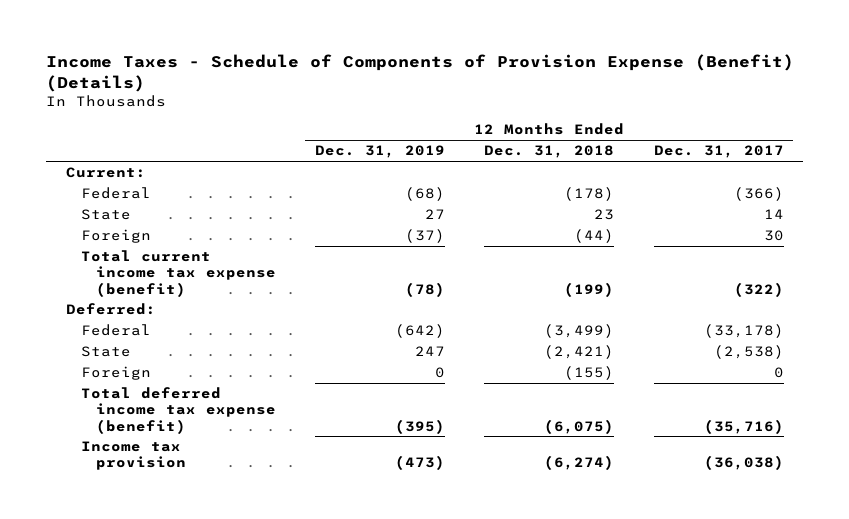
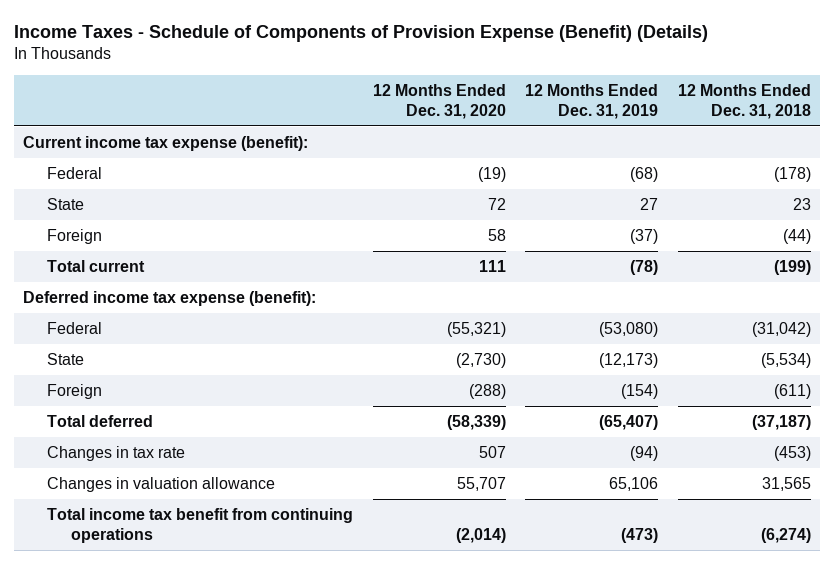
[653,145,784,159] Dec. 31, 2017 -> none
none -> [372,84,506,119] 12 Months Ended Dec. 31, 2020
[65,167,146,179] Current: -> [23,136,309,152] Current income tax expense (benefit):
[80,250,276,297] Total current income tax expense (benefit) -> [47,260,146,273] Total current
[65,303,156,316] Deferred: -> [23,291,317,307] Deferred income tax expense (benefit):
[395,324,446,339] (642) -> [599,322,659,338] (53,080)
[544,324,615,339] (3,499) -> [751,322,811,338] (31,042)
[415,346,446,357] 247 -> [599,353,659,369] (12,173)
[544,345,615,360] (2,421) -> [760,353,811,369] (5,534)
[435,367,446,379] 0 -> [621,384,659,400] (154)
[564,366,615,381] (155) -> [773,384,811,400] (611)
[80,387,276,434] Total deferred income tax expense (benefit) -> [47,415,154,428] Total deferred
[395,418,446,434] (395) -> [599,415,659,431] (65,407)
[544,418,615,434] (6,075) -> [751,415,811,431] (37,187)
none -> [47,446,186,462] Changes in tax rate
none -> [47,477,276,493] Changes in valuation allowance
[80,441,186,471] Income tax provision -> [47,508,354,543] Total income tax benefit from continuing operations

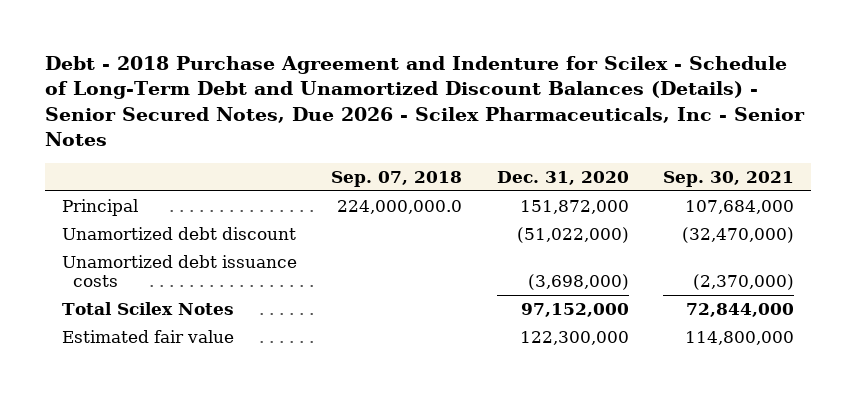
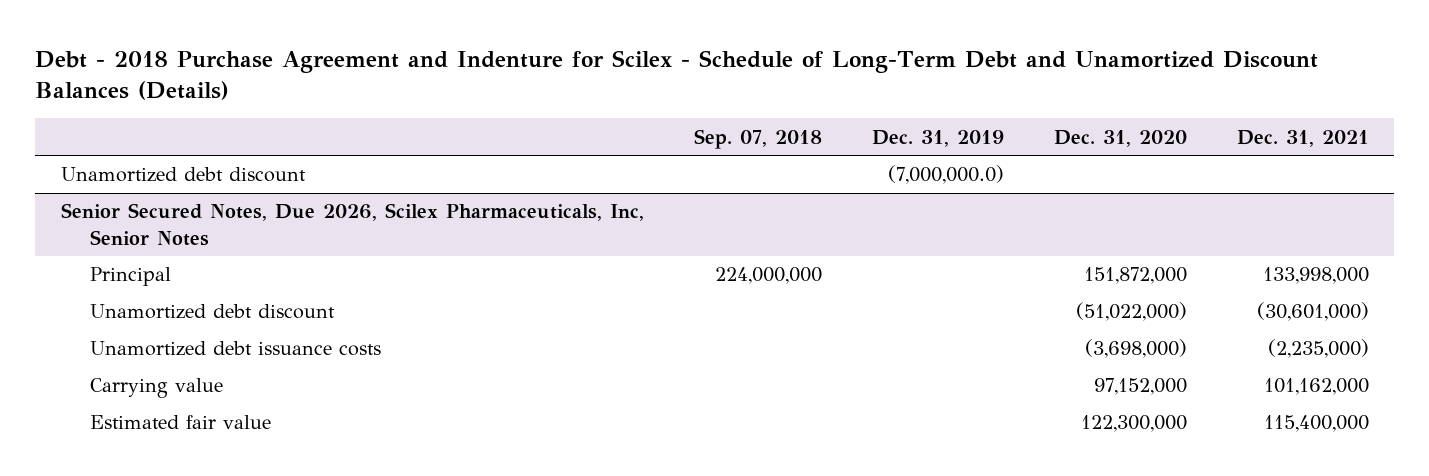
[44,55,805,147] Debt - 2018 Purchase Agreement and Indenture for Scilex - Schedule of Long-Term Debt and Unamortized Discount Balances (Details) - Senior Secured Notes, Due 2026 - Scilex Pharmaceuticals, Inc - Senior Notes -> [35,49,1319,101] Debt - 2018 Purchase Agreement and Indenture for Scilex - Schedule of Long-Term Debt and Unamortized Discount Balances (Details)
[662,170,794,187] Sep. 30, 2021 -> none
none -> [871,129,1004,147] Dec. 31, 2019
none -> [1236,129,1369,147] Dec. 31, 2021
none -> [60,167,306,183] Unamortized debt discount
none -> [60,203,644,246] Senior Secured Notes, Due 2026, Scilex Pharmaceuticals, Inc, Senior Notes
[337,199,463,214] 224,000,000.0 -> [714,267,822,285] 224,000,000
[61,301,234,315] Total Scilex Notes -> [90,378,224,399] Carrying value

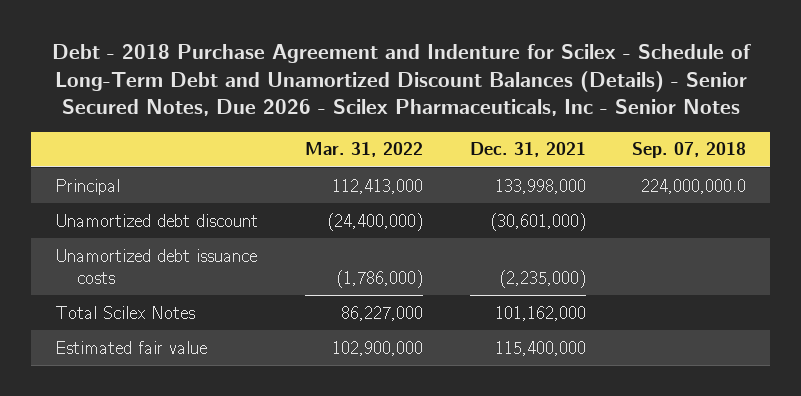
[35,49,1319,101] Debt - 2018 Purchase Agreement and Indenture for Scilex - Schedule of Long-Term Debt and Unamortized Discount Balances (Details) -> [51,44,751,117] Debt - 2018 Purchase Agreement and Indenture for Scilex - Schedule of Long-Term Debt and Unamortized Discount Balances (Details) - Senior Secured Notes, Due 2026 - Scilex Pharmaceuticals, Inc - Senior Notes
[871,129,1004,147] Dec. 31, 2019 -> none
[1053,129,1187,147] Dec. 31, 2020 -> none
none -> [304,142,423,158] Mar. 31, 2022
[60,167,306,183] Unamortized debt discount -> none
[60,203,644,246] Senior Secured Notes, Due 2026, Scilex Pharmaceuticals, Inc, Senior Notes -> none
[714,267,822,285] 224,000,000 -> [641,178,747,194] 224,000,000.0
[90,378,224,399] Carrying value -> [54,305,195,319] Total Scilex Notes

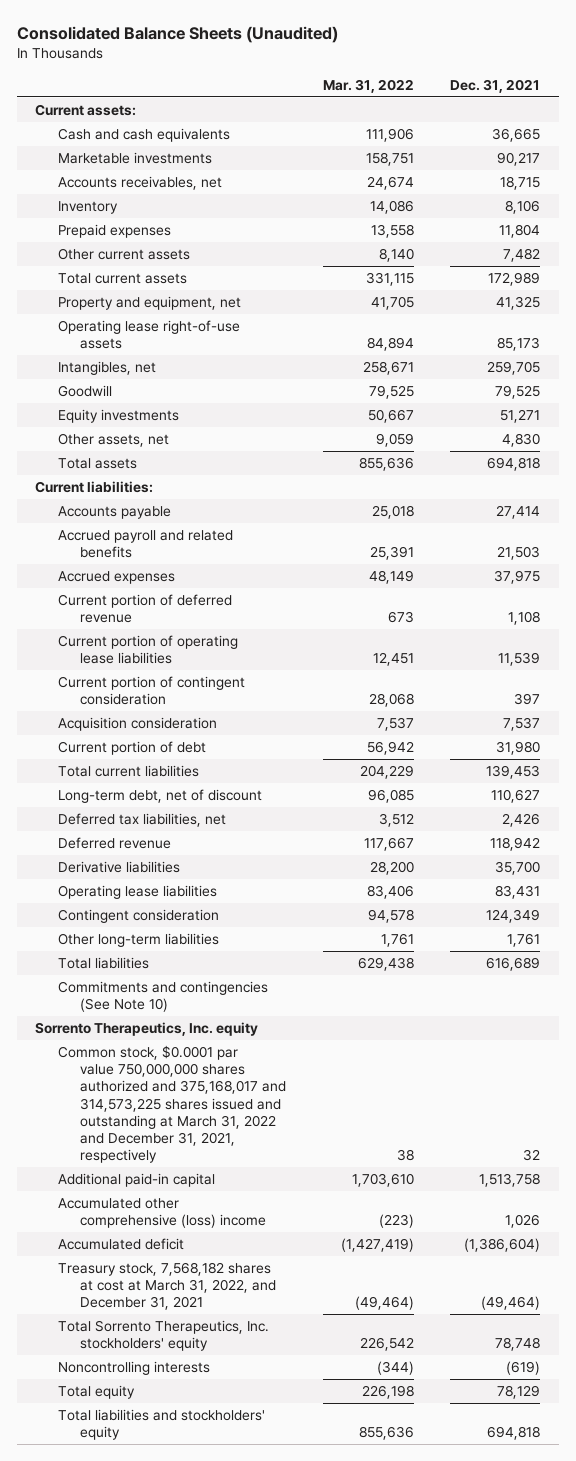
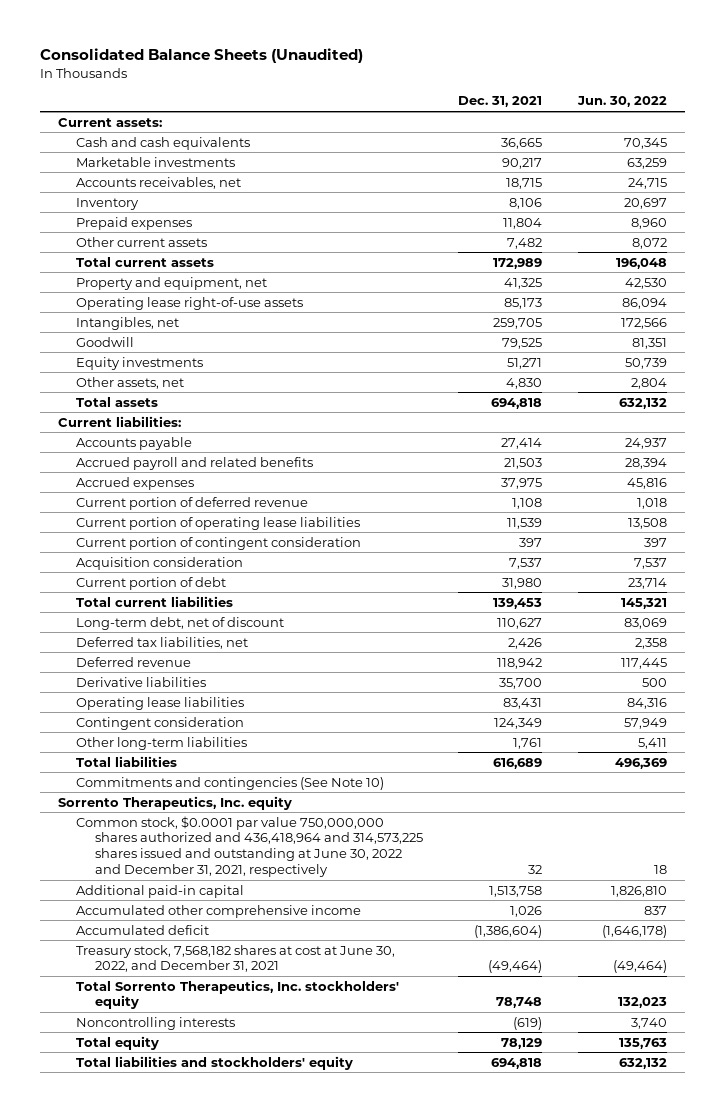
[322,78,414,93] Mar. 31, 2022 -> none
none -> [576,96,667,108] Jun. 30, 2022
[57,1045,287,1163] Common stock, $0.0001 par value 750,000,000 shares authorized and 375,168,017 and 314,573,225 shares issued and outstanding at March 31, 2022 and December 31, 2021, respectively -> [76,815,423,877] Common stock, $0.0001 par value 750,000,000 shares authorized and 436,418,964 and 314,573,225 shares issued and outstanding at June 30, 2022 and December 31, 2021, respectively
[57,1198,267,1229] Accumulated other comprehensive (loss) income -> [76,904,362,918] Accumulated other comprehensive income
[57,1262,277,1311] Treasury stock, 7,568,182 shares at cost at March 31, 2022, and December 31, 2021 -> [76,944,396,973] Treasury stock, 7,568,182 shares at cost at June 30, 2022, and December 31, 2021

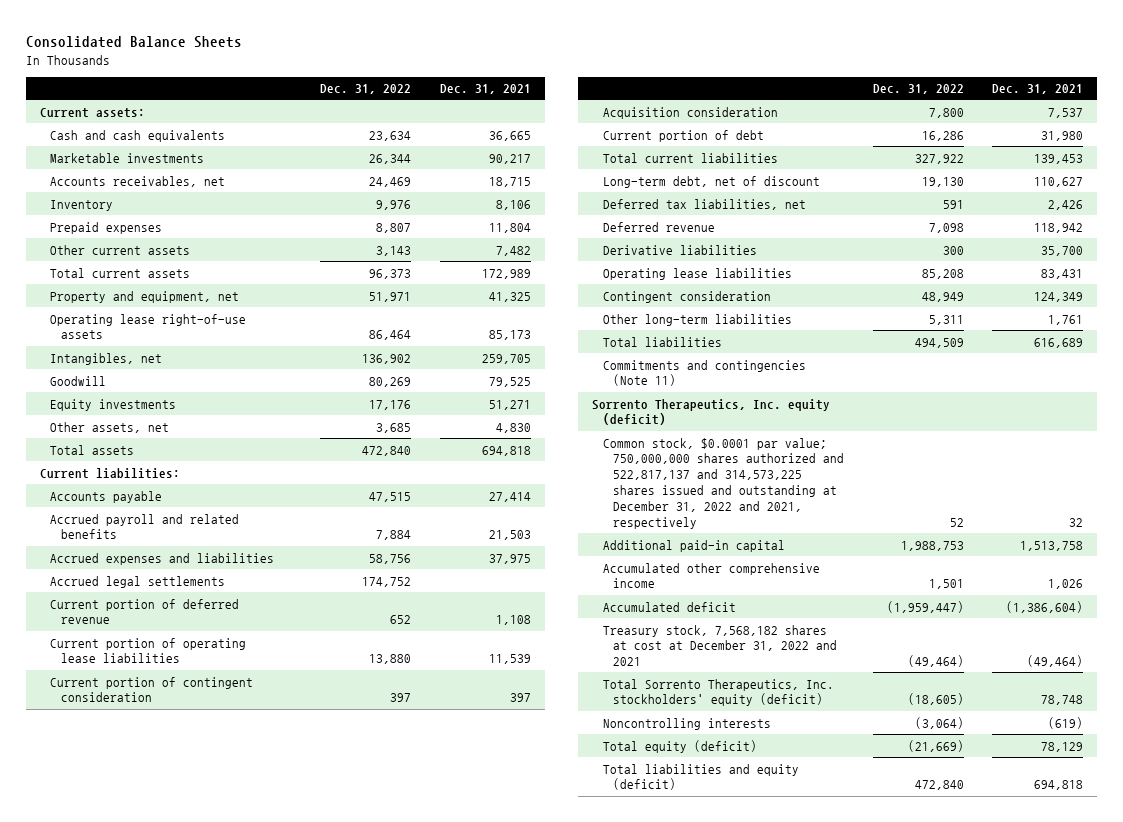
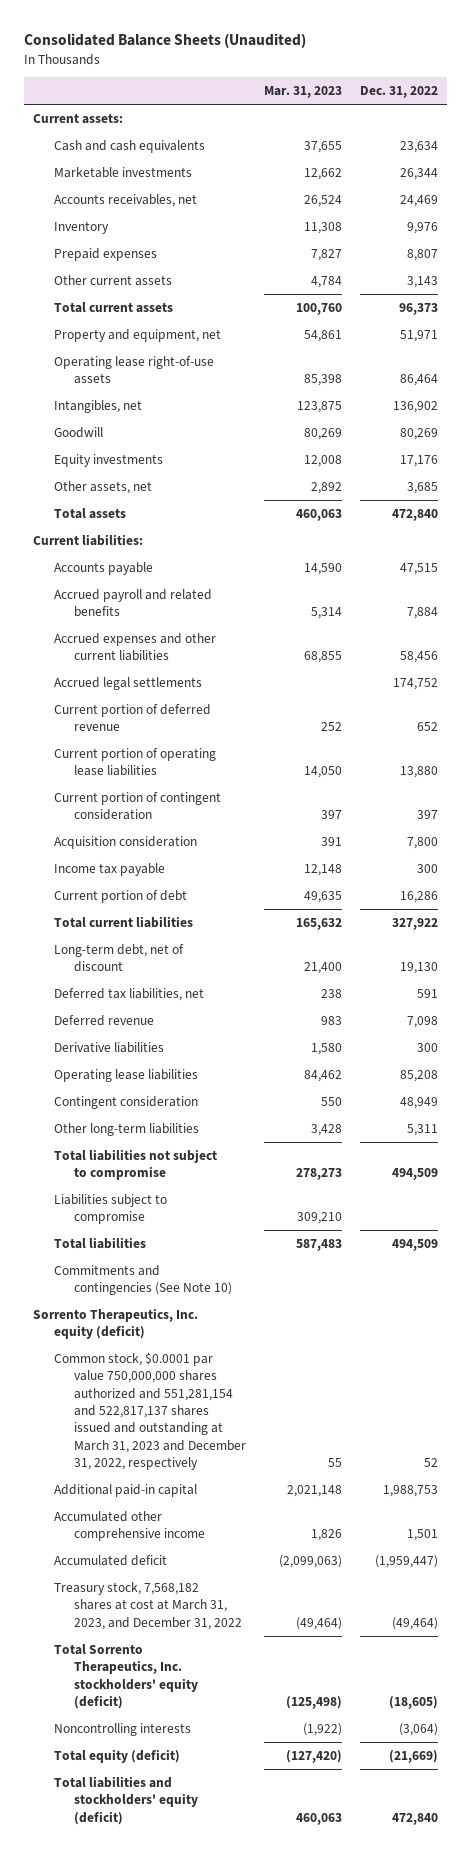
[25,35,242,48] Consolidated Balance Sheets -> [24,33,307,49] Consolidated Balance Sheets (Unaudited)
[439,84,531,95] Dec. 31, 2021 -> none
none -> [263,86,342,99] Mar. 31, 2023
[50,552,275,565] Accrued expenses and liabilities -> [53,632,216,662] Accrued expenses and other current liabilities
[369,553,412,564] 58,756 -> [400,651,439,664] 58,456
none -> [53,862,165,876] Income tax payable
none -> [53,1148,217,1181] Total liabilities not subject to compromise
none -> [53,1193,167,1225] Liabilities subject to compromise
[602,359,806,387] Commitments and contingencies (Note 11) -> [53,1264,232,1296] Commitments and contingencies (See Note 10)
[602,437,845,529] Common stock, $0.0001 par value; 750,000,000 shares authorized and 522,817,137 and 314,573,225 shares issued and outstanding at December 31, 2022 and 2021, respectively -> [53,1351,246,1471] Common stock, $0.0001 par value 750,000,000 shares authorized and 551,281,154 and 522,817,137 shares issued and outstanding at March 31, 2023 and December 31, 2022, respectively
[602,624,838,667] Treasury stock, 7,568,182 shares at cost at December 31, 2022 and 2021 -> [53,1581,242,1630] Treasury stock, 7,568,182 shares at cost at March 31, 2023, and December 31, 2022
[602,763,799,791] Total liabilities and equity (deficit) -> [53,1775,198,1825] Total liabilities and stockholders' equity (deficit)

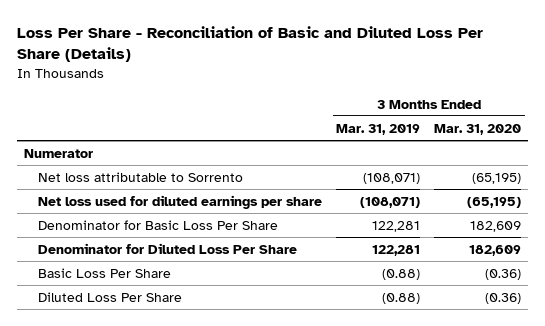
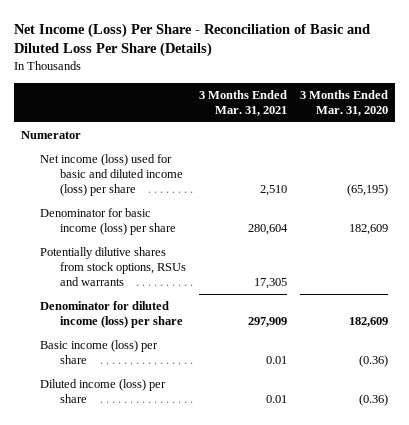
[16,26,483,63] Loss Per Share - Reconciliation of Basic and Diluted Loss Per Share (Details) -> [13,22,370,58] Net Income (Loss) Per Share - Reconciliation of Basic and Diluted Loss Per Share (Details)
[336,123,421,135] Mar. 31, 2019 -> none
none -> [199,89,288,116] 3 Months Ended Mar. 31, 2021
[37,171,243,182] Net loss attributable to Sorrento -> none
[37,194,322,209] Net loss used for diluted earnings per share -> [40,154,184,197] Net income (loss) used for basic and diluted income (loss) per share
[37,219,278,230] Denominator for Basic Loss Per Share -> [40,208,177,236] Denominator for basic income (loss) per share
none -> [40,247,187,287] Potentially dilutive shares from stock options, RSUs and warrants
[37,242,297,254] Denominator for Diluted Loss Per Share -> [40,301,184,329] Denominator for diluted income (loss) per share
[37,267,171,278] Basic Loss Per Share -> [40,340,159,365] Basic income (loss) per share
[37,291,182,302] Diluted Loss Per Share -> [40,379,167,404] Diluted income (loss) per share

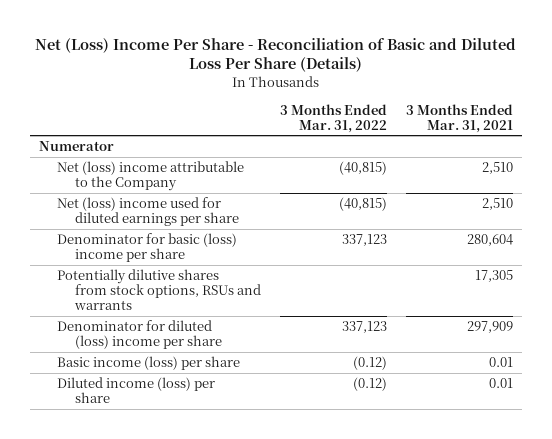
[13,22,370,58] Net Income (Loss) Per Share - Reconciliation of Basic and Diluted Loss Per Share (Details) -> [34,37,516,73] Net (Loss) Income Per Share - Reconciliation of Basic and Diluted Loss Per Share (Details)
[300,89,389,116] 3 Months Ended Mar. 31, 2020 -> none
none -> [280,103,388,133] 3 Months Ended Mar. 31, 2022
none -> [57,160,245,192] Net (loss) income attributable to the Company
[40,154,184,197] Net income (loss) used for basic and diluted income (loss) per share -> [57,196,240,227] Net (loss) income used for diluted earnings per share
[40,208,177,236] Denominator for basic income (loss) per share -> [57,232,238,263] Denominator for basic (loss) income per share
[40,301,184,329] Denominator for diluted income (loss) per share -> [57,319,223,350] Denominator for diluted (loss) income per share

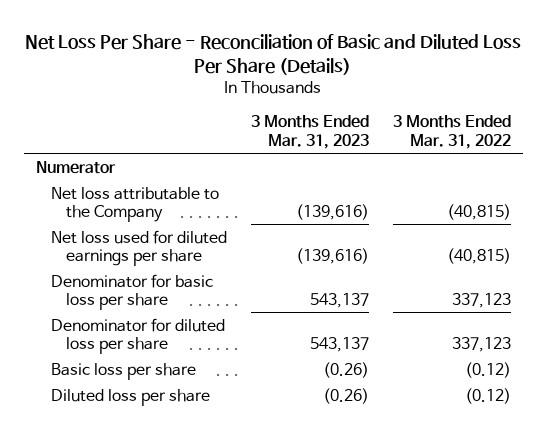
[34,37,516,73] Net (Loss) Income Per Share - Reconciliation of Basic and Diluted Loss Per Share (Details) -> [25,34,522,76] Net Loss Per Share - Reconciliation of Basic and Diluted Loss Per Share (Details)
[405,103,513,133] 3 Months Ended Mar. 31, 2021 -> none
none -> [250,115,369,149] 3 Months Ended Mar. 31, 2023
[57,268,262,311] Potentially dilutive shares from stock options, RSUs and warrants -> none
[57,160,245,192] Net (loss) income attributable to the Company -> [50,186,219,222] Net loss attributable to the Company
[57,196,240,227] Net (loss) income used for diluted earnings per share -> [50,229,227,266] Net loss used for diluted earnings per share
[57,232,238,263] Denominator for basic (loss) income per share -> [50,273,213,310] Denominator for basic loss per share
[57,319,223,350] Denominator for diluted (loss) income per share -> [50,317,225,354] Denominator for diluted loss per share
[57,355,241,370] Basic income (loss) per share -> [50,362,196,380] Basic loss per share
[57,376,216,404] Diluted income (loss) per share -> [50,388,210,406] Diluted loss per share

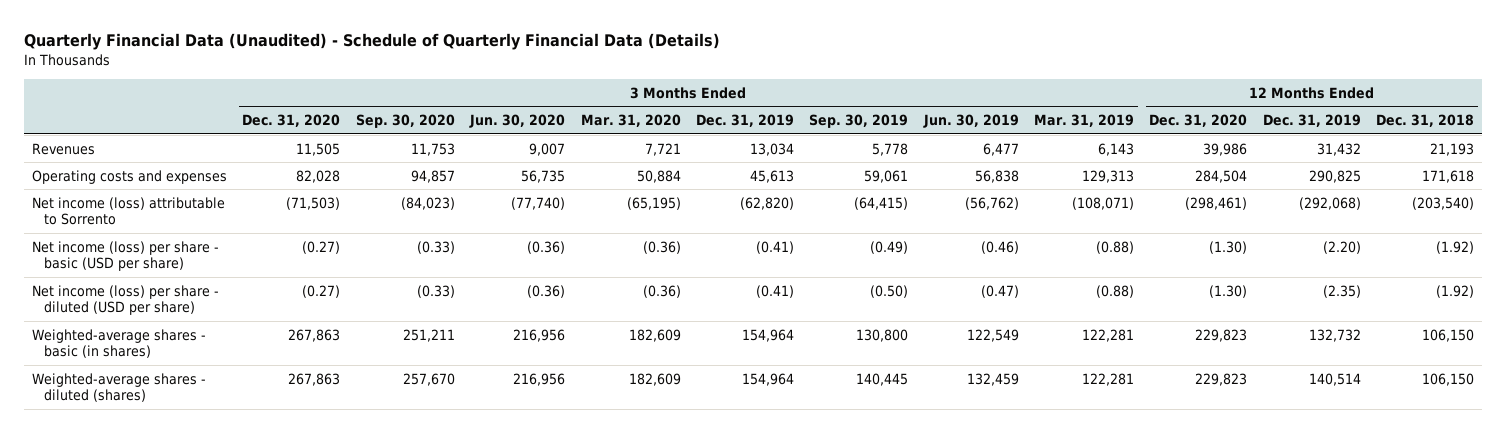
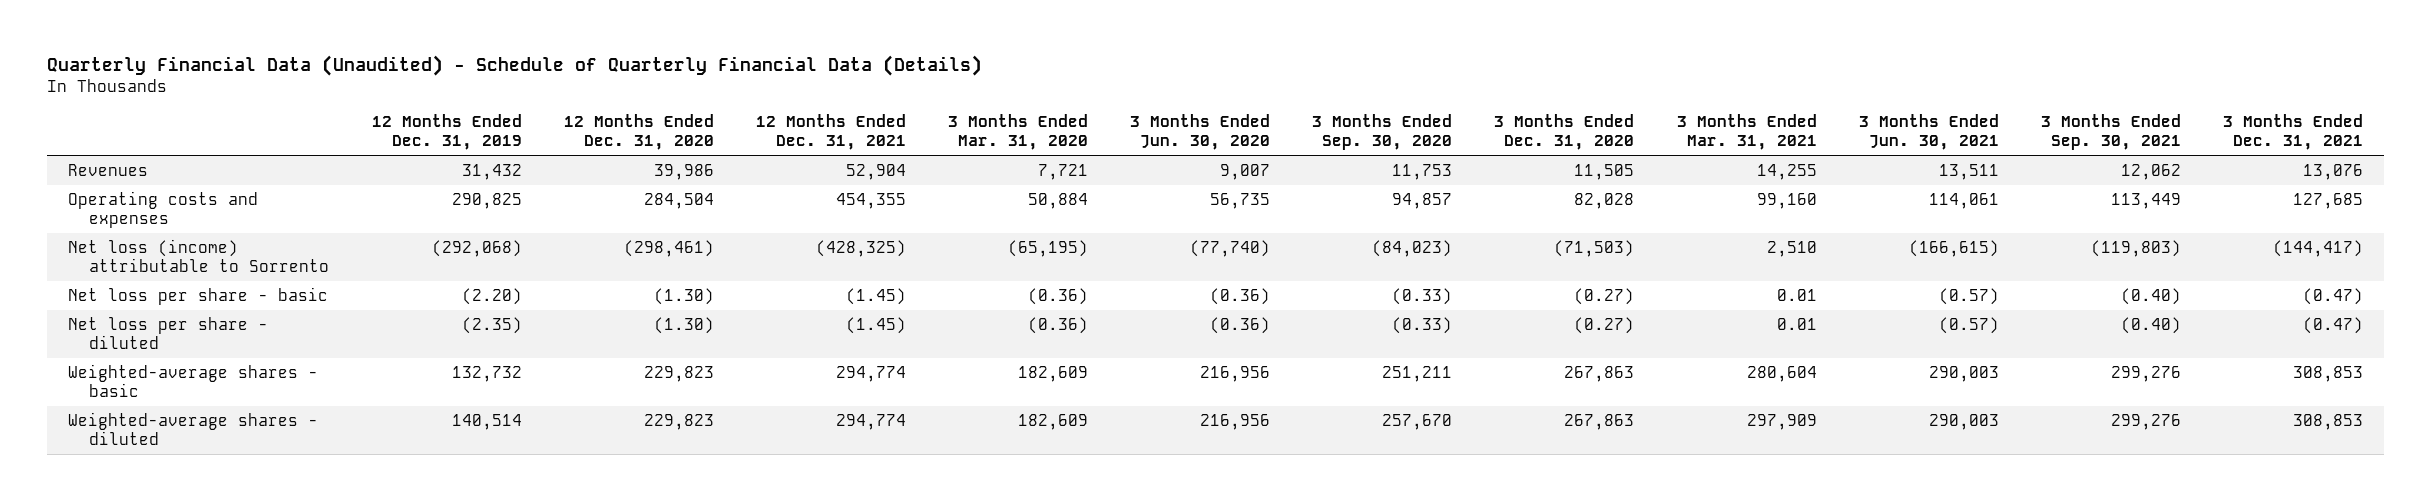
[695,114,794,128] Dec. 31, 2019 -> none
[809,114,909,129] Sep. 30, 2019 -> none
[922,114,1019,129] Jun. 30, 2019 -> none
[1034,114,1135,128] Mar. 31, 2019 -> none
[1376,114,1475,128] Dec. 31, 2018 -> none
none -> [755,114,906,150] 12 Months Ended Dec. 31, 2021
none -> [1676,114,1817,150] 3 Months Ended Mar. 31, 2021
none -> [1858,114,1999,150] 3 Months Ended Jun. 30, 2021
none -> [2040,114,2181,150] 3 Months Ended Sep. 30, 2021
none -> [2223,114,2364,150] 3 Months Ended Dec. 31, 2021
[32,196,226,226] Net income (loss) attributable to Sorrento -> [67,239,330,272] Net loss (income) attributable to Sorrento
[32,240,220,272] Net income (loss) per share - basic (USD per share) -> [67,287,328,306] Net loss per share - basic
[32,284,220,316] Net income (loss) per share - diluted (USD per share) -> [67,317,268,349] Net loss per share - diluted
[32,328,207,359] Weighted-average shares - basic (in shares) -> [67,364,318,397] Weighted-average shares - basic
[32,372,207,403] Weighted-average shares - diluted (shares) -> [67,412,318,445] Weighted-average shares - diluted

